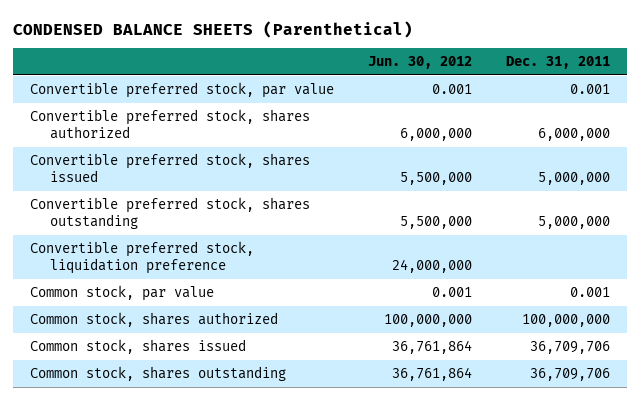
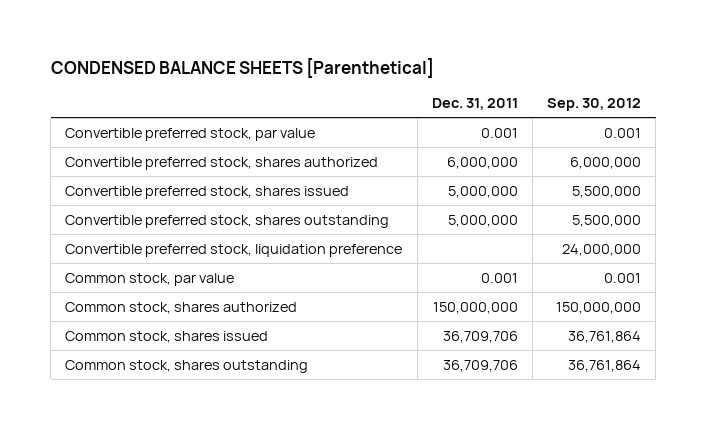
[13,20,414,38] CONDENSED BALANCE SHEETS (Parenthetical) -> [50,57,434,78] CONDENSED BALANCE SHEETS [Parenthetical]
[368,56,473,70] Jun. 30, 2012 -> none
none -> [546,98,641,112] Sep. 30, 2012
[522,314,611,328] 100,000,000 -> [432,301,518,314] 150,000,000

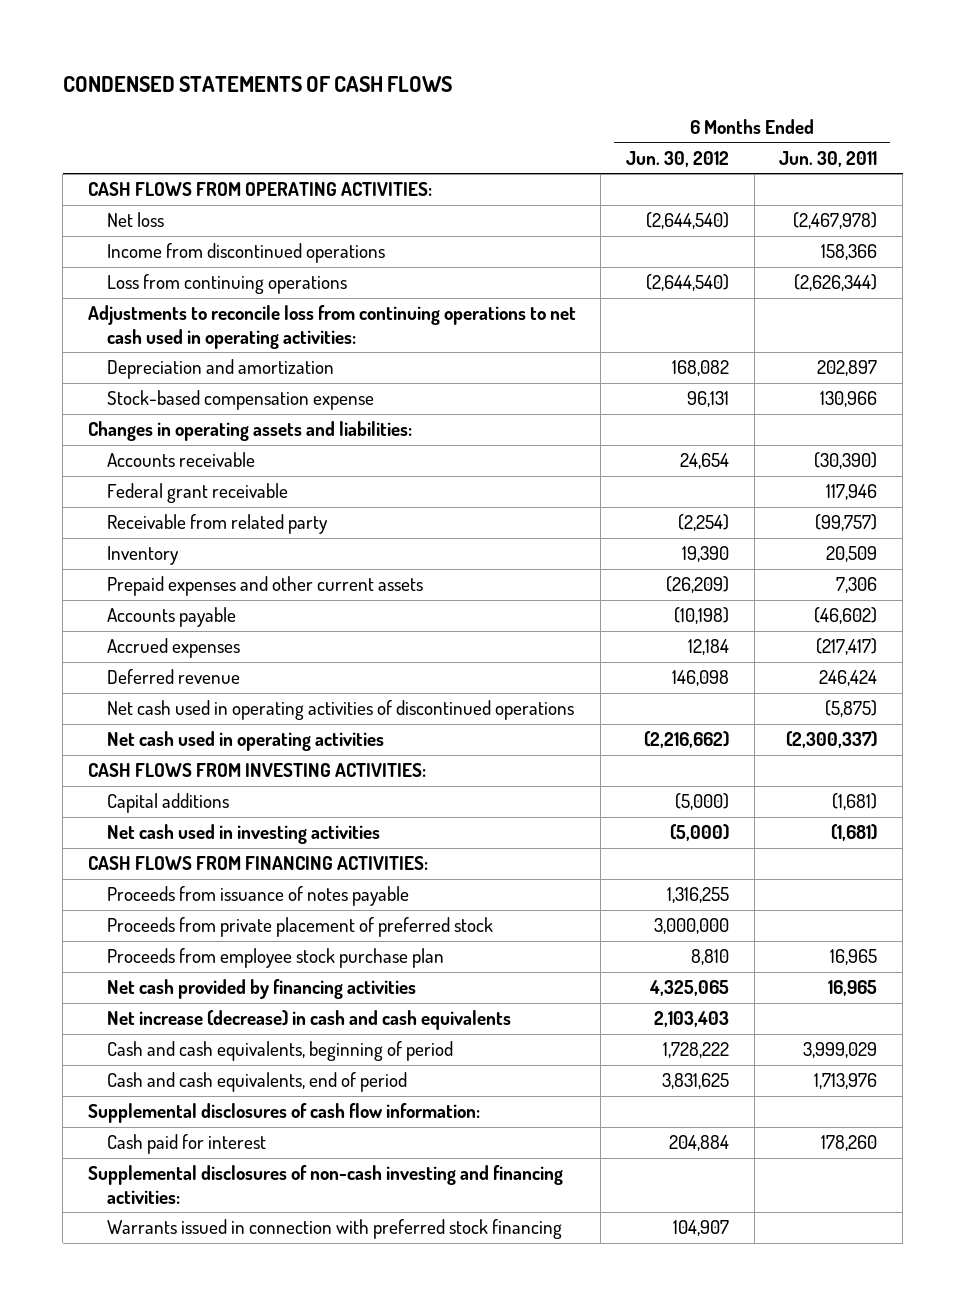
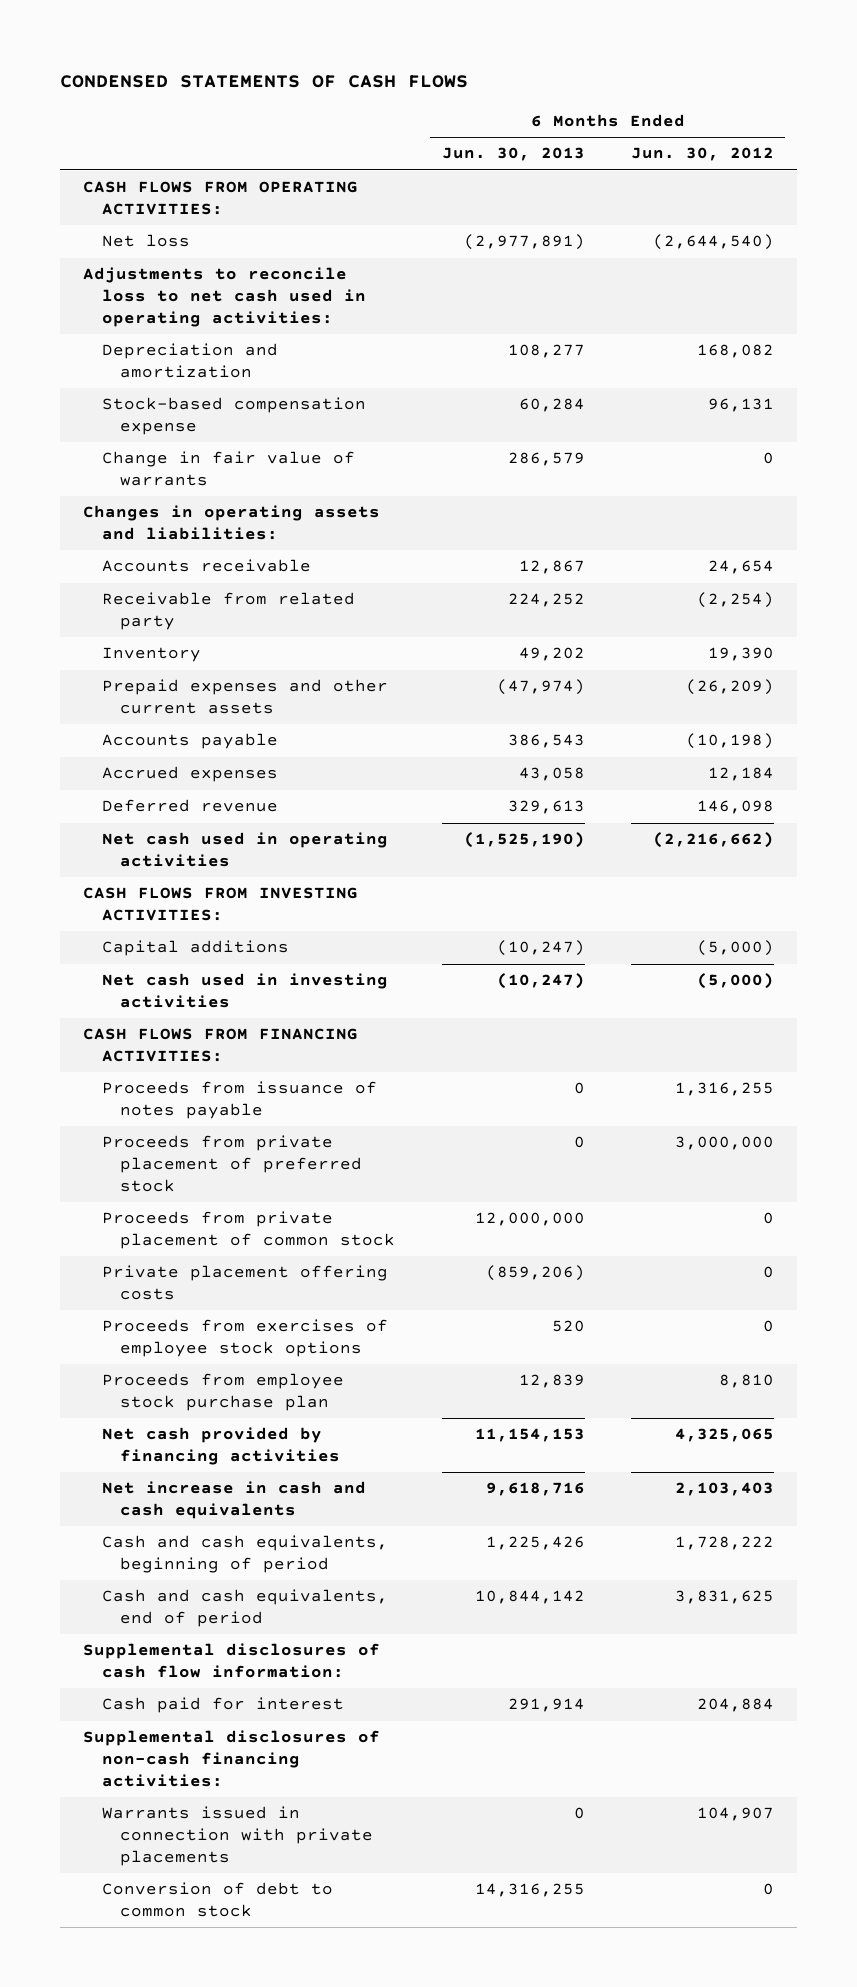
[779,150,878,167] Jun. 30, 2011 -> none
none -> [441,147,585,162] Jun. 30, 2013
[107,243,386,264] Income from discontinued operations -> none
[107,274,348,295] Loss from continuing operations -> none
[87,305,576,349] Adjustments to reconcile loss from continuing operations to net cash used in operating activities: -> [83,267,366,327] Adjustments to reconcile loss to net cash used in operating activities:
none -> [101,451,355,487] Change in fair value of warrants
[107,483,289,504] Federal grant receivable -> none
[107,700,575,721] Net cash used in operating activities of discontinued operations -> none
none -> [101,1211,396,1250] Proceeds from private placement of common stock
none -> [101,1265,388,1301] Private placement offering costs
none -> [101,1319,388,1358] Proceeds from exercises of employee stock options
[107,1010,512,1031] Net increase (decrease) in cash and cash equivalents -> [101,1481,366,1520] Net increase in cash and cash equivalents
[87,1165,563,1204] Supplemental disclosures of non-cash investing and financing activities: -> [83,1730,381,1787] Supplemental disclosures of non-cash financing activities:
[107,1219,563,1240] Warrants issued in connection with preferred stock financing -> [101,1806,374,1866] Warrants issued in connection with private placements
none -> [101,1882,333,1918] Conversion of debt to common stock

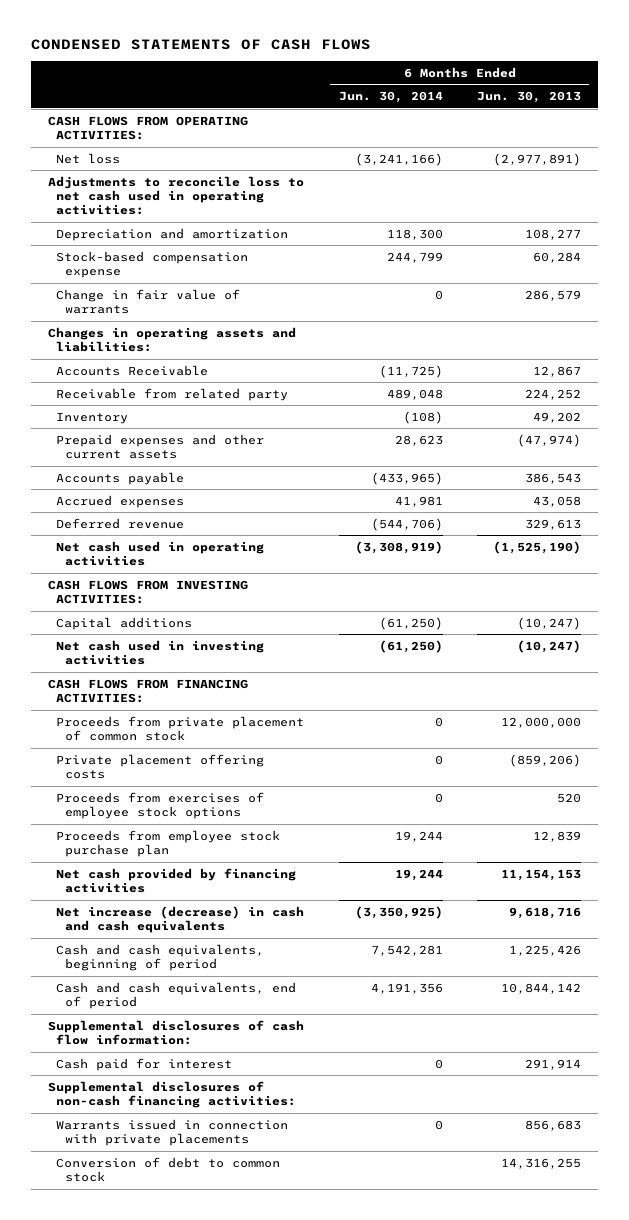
[630,147,774,162] Jun. 30, 2012 -> none
none -> [338,91,443,104] Jun. 30, 2014
[101,559,311,573] Accounts receivable -> [56,364,209,376] Accounts Receivable
[101,1081,377,1120] Proceeds from issuance of notes payable -> none
[101,1135,363,1192] Proceeds from private placement of preferred stock -> none
[101,1481,366,1520] Net increase in cash and cash equivalents -> [56,905,305,934] Net increase (decrease) in cash and cash equivalents
[573,1807,585,1820] 0 -> [524,1119,581,1131] 856,683

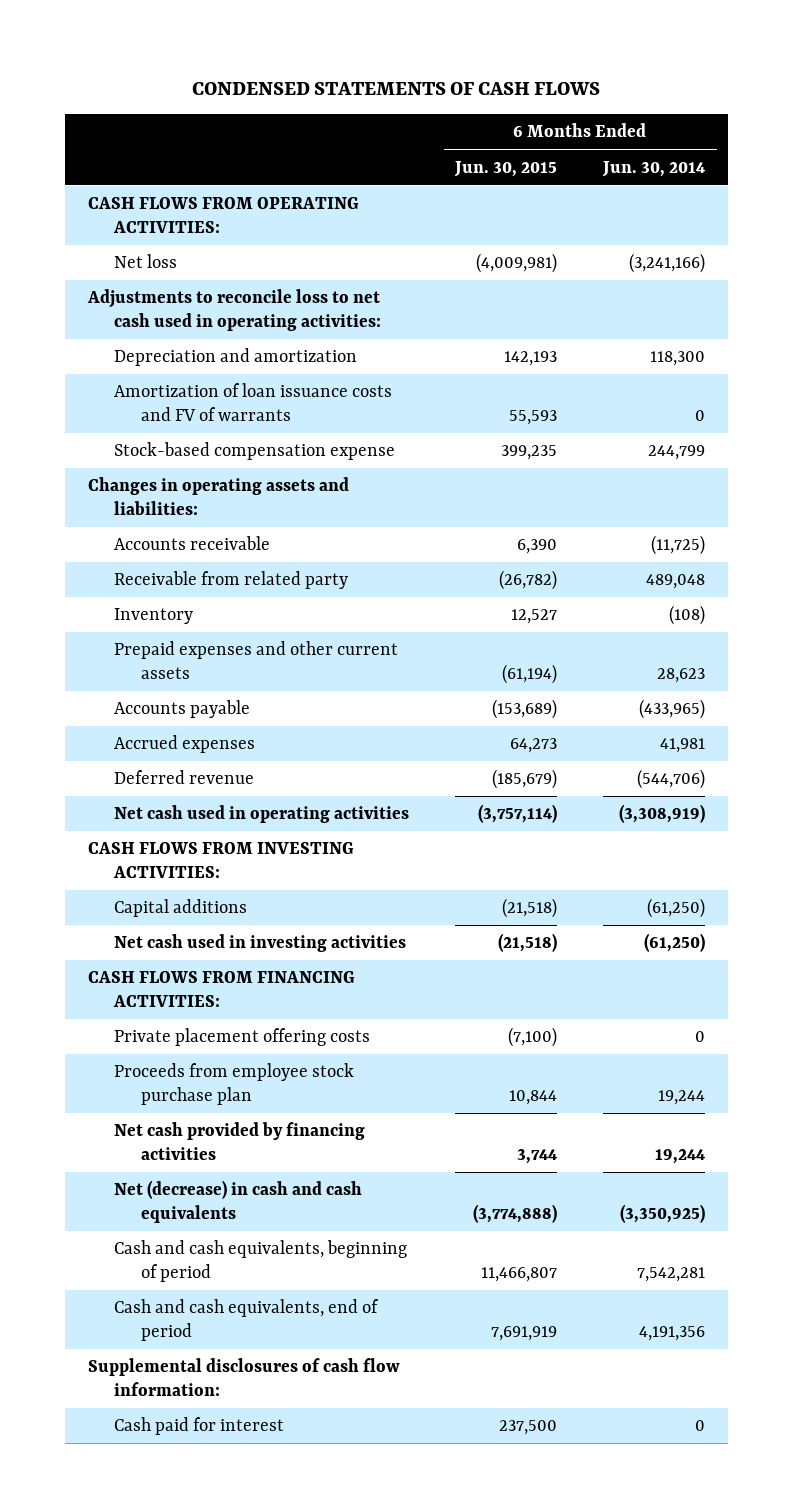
[476,91,581,104] Jun. 30, 2013 -> none
none -> [454,160,558,177] Jun. 30, 2015
none -> [114,383,393,422] Amortization of loan issuance costs and FV of warrants
[56,288,241,315] Change in fair value of warrants -> none
[56,364,209,376] Accounts Receivable -> [114,536,271,551] Accounts receivable
[56,715,305,742] Proceeds from private placement of common stock -> none
[56,791,265,820] Proceeds from exercises of employee stock options -> none
[56,905,305,934] Net increase (decrease) in cash and cash equivalents -> [114,1180,363,1224] Net (decrease) in cash and cash equivalents
[47,1080,297,1109] Supplemental disclosures of non-cash financing activities: -> none
[56,1118,289,1147] Warrants issued in connection with private placements -> none
[56,1156,281,1183] Conversion of debt to common stock -> none

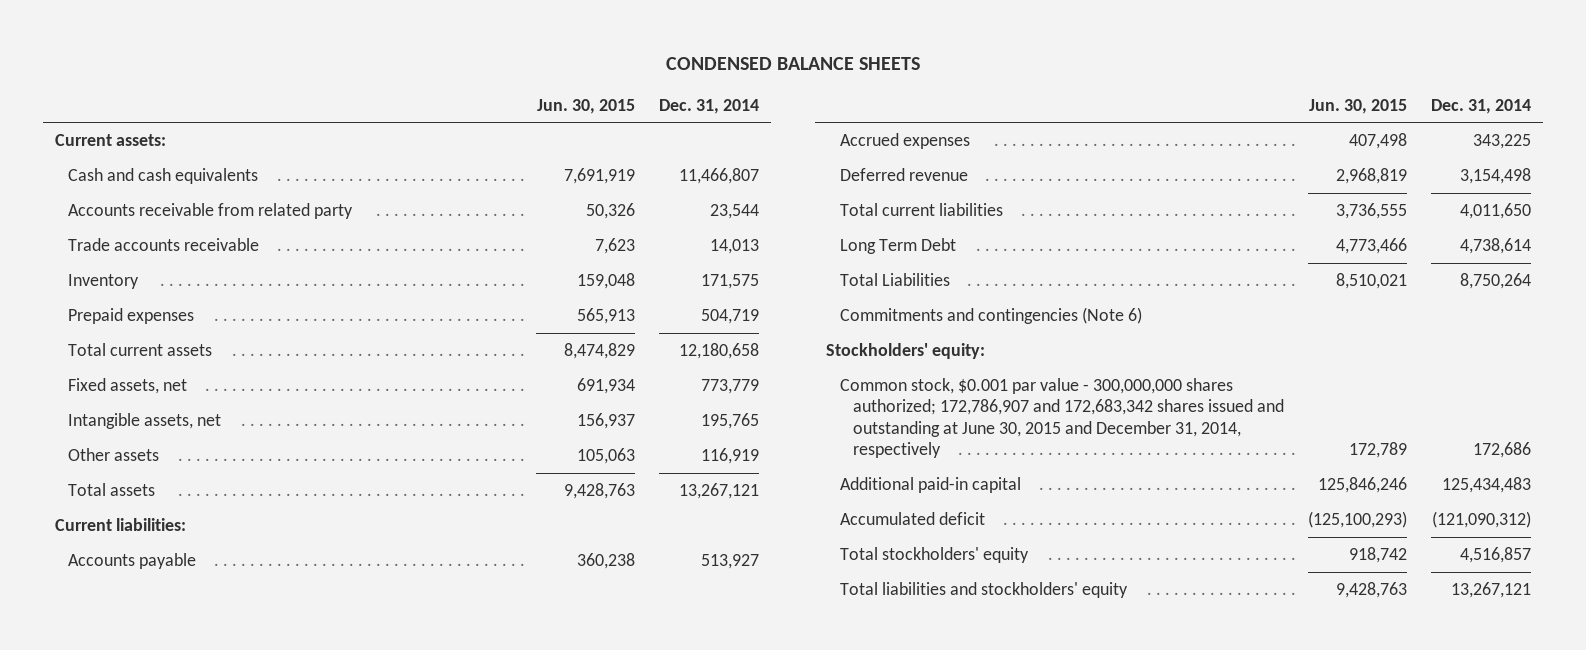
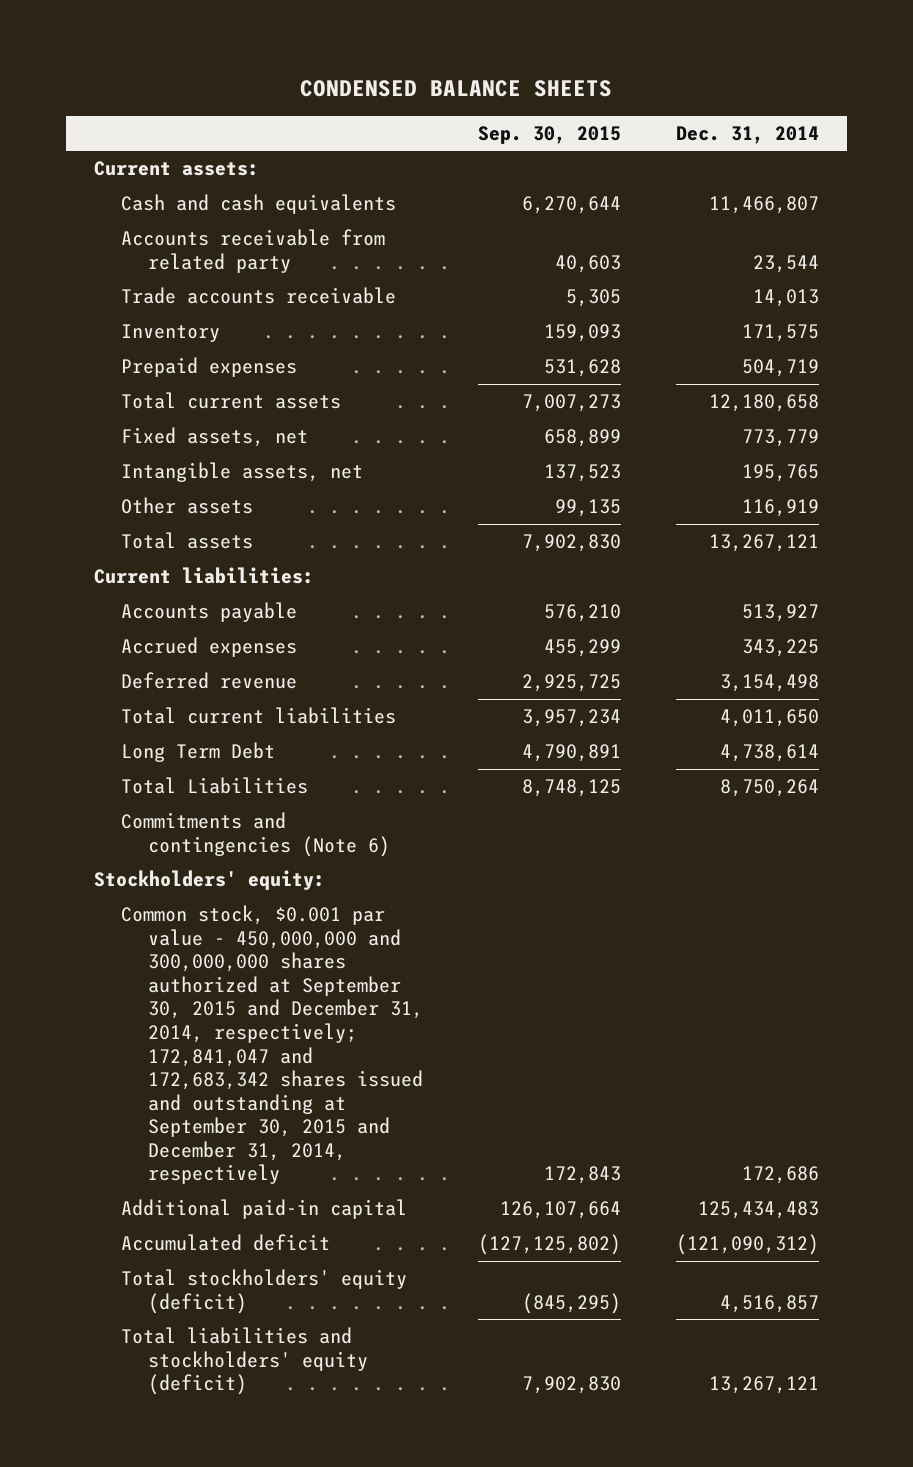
[537,98,636,114] Jun. 30, 2015 -> none
none -> [478,125,622,144] Sep. 30, 2015
[839,378,1285,459] Common stock, $0.001 par value - 300,000,000 shares authorized; 172,786,907 and 172,683,342 shares issued and outstanding at June 30, 2015 and December 31, 2014, respectively -> [120,905,423,1185] Common stock, $0.001 par value - 450,000,000 and 300,000,000 shares authorized at September 30, 2015 and December 31, 2014, respectively; 172,841,047 and 172,683,342 shares issued and outstanding at September 30, 2015 and December 31, 2014, respectively
[839,547,1029,564] Total stockholders' equity -> [120,1269,407,1314] Total stockholders' equity (deficit)
[839,582,1128,599] Total liabilities and stockholders' equity -> [120,1327,368,1396] Total liabilities and stockholders' equity (deficit)

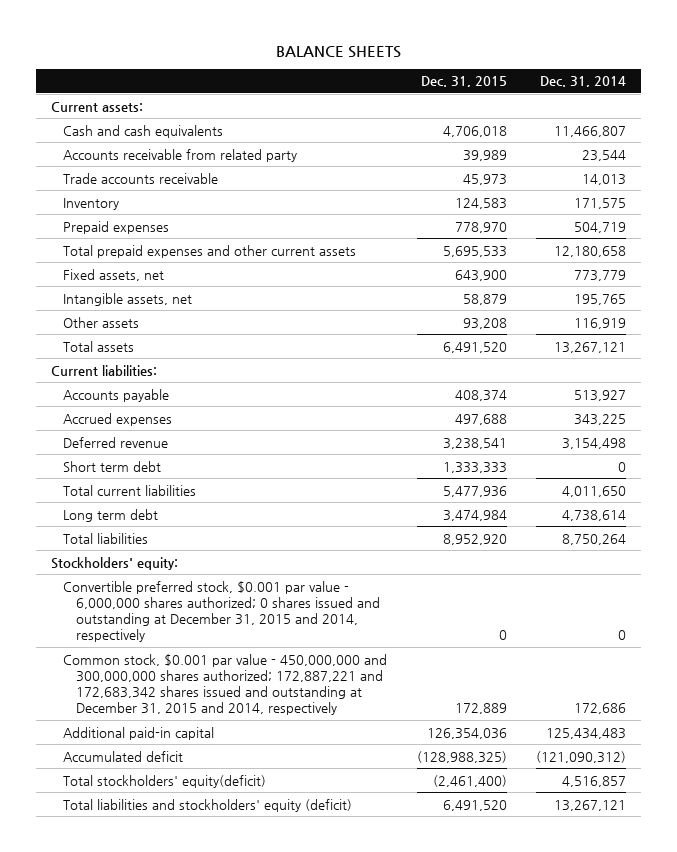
[300,80,613,98] CONDENSED BALANCE SHEETS -> [275,45,401,58] BALANCE SHEETS
[478,125,622,144] Sep. 30, 2015 -> none
none -> [420,76,507,88] Dec. 31, 2015
[120,392,341,410] Total current assets -> [63,244,357,258] Total prepaid expenses and other current assets
none -> [63,460,162,472] Short term debt
[120,812,390,857] Commitments and contingencies (Note 6) -> none
[120,742,275,763] Long Term Debt -> [63,508,159,522] Long term debt
[120,777,308,795] Total Liabilities -> [63,532,149,544] Total liabilities
none -> [63,580,380,643] Convertible preferred stock, $0.001 par value - 6,000,000 shares authorized; 0 shares issued and outstanding at December 31, 2015 and 2014, respectively
[120,905,423,1185] Common stock, $0.001 par value - 450,000,000 and 300,000,000 shares authorized at September 30, 2015 and December 31, 2014, respectively; 172,841,047 and 172,683,342 shares issued and outstanding at September 30, 2015 and December 31, 2014, respectively -> [63,653,388,716] Common stock, $0.001 par value - 450,000,000 and 300,000,000 shares authorized; 172,887,221 and 172,683,342 shares issued and outstanding at December 31, 2015 and 2014, respectively
[120,1269,407,1314] Total stockholders' equity (deficit) -> [63,774,267,788] Total stockholders' equity(deficit)

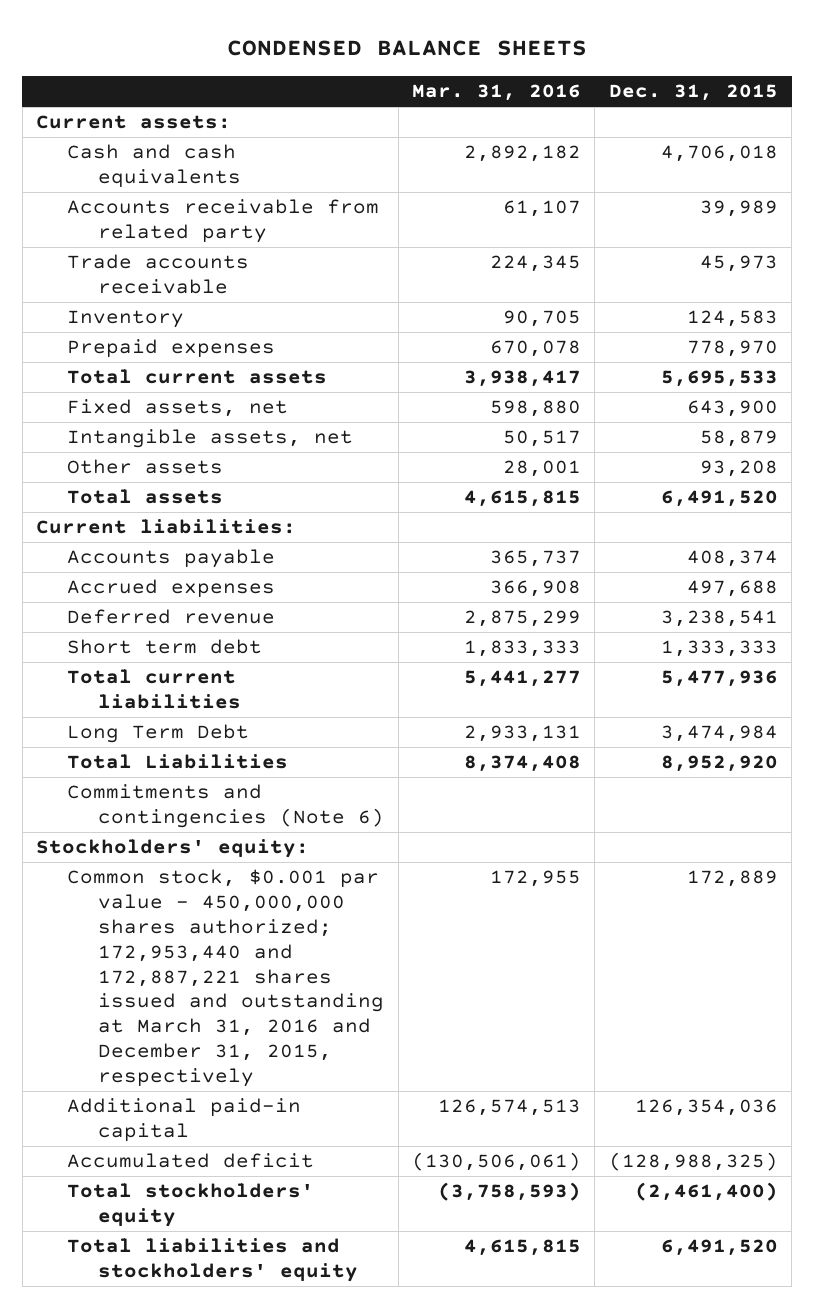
[275,45,401,58] BALANCE SHEETS -> [226,40,587,57] CONDENSED BALANCE SHEETS
[540,76,627,88] Dec. 31, 2014 -> none
none -> [411,84,581,102] Mar. 31, 2016
[63,244,357,258] Total prepaid expenses and other current assets -> [67,369,328,385] Total current assets
[63,508,159,522] Long term debt -> [67,724,250,744] Long Term Debt
[63,532,149,544] Total liabilities -> [67,754,289,770] Total Liabilities
none -> [67,784,385,829] Commitments and contingencies (Note 6)
[63,580,380,643] Convertible preferred stock, $0.001 par value - 6,000,000 shares authorized; 0 shares issued and outstanding at December 31, 2015 and 2014, respectively -> none
[63,653,388,716] Common stock, $0.001 par value - 450,000,000 and 300,000,000 shares authorized; 172,887,221 and 172,683,342 shares issued and outstanding at December 31, 2015 and 2014, respectively -> [67,869,385,1087] Common stock, $0.001 par value - 450,000,000 shares authorized; 172,953,440 and 172,887,221 shares issued and outstanding at March 31, 2016 and December 31, 2015, respectively
[63,774,267,788] Total stockholders' equity(deficit) -> [67,1183,315,1228] Total stockholders' equity
[63,798,353,812] Total liabilities and stockholders' equity (deficit) -> [67,1238,359,1283] Total liabilities and stockholders' equity

